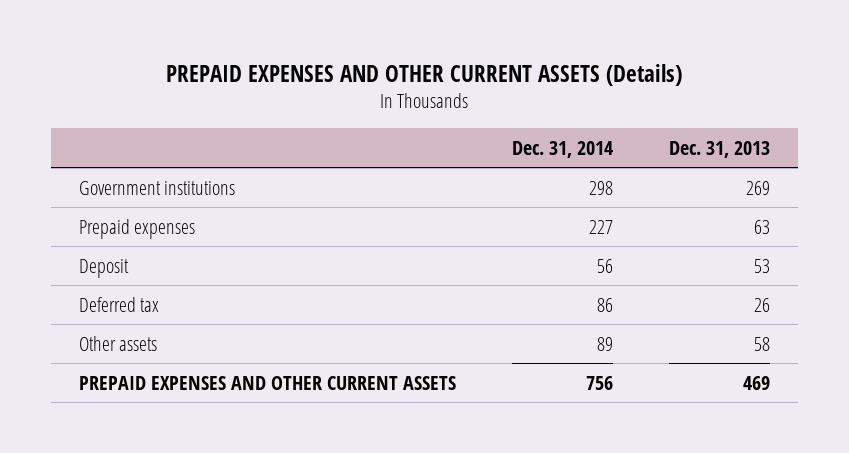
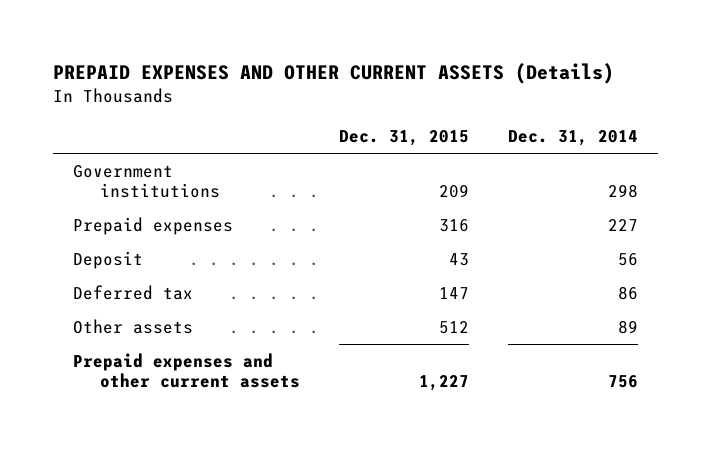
[669,140,771,158] Dec. 31, 2013 -> none
none -> [338,130,469,147] Dec. 31, 2015
[78,375,456,390] PREPAID EXPENSES AND OTHER CURRENT ASSETS -> [72,352,300,389] Prepaid expenses and other current assets

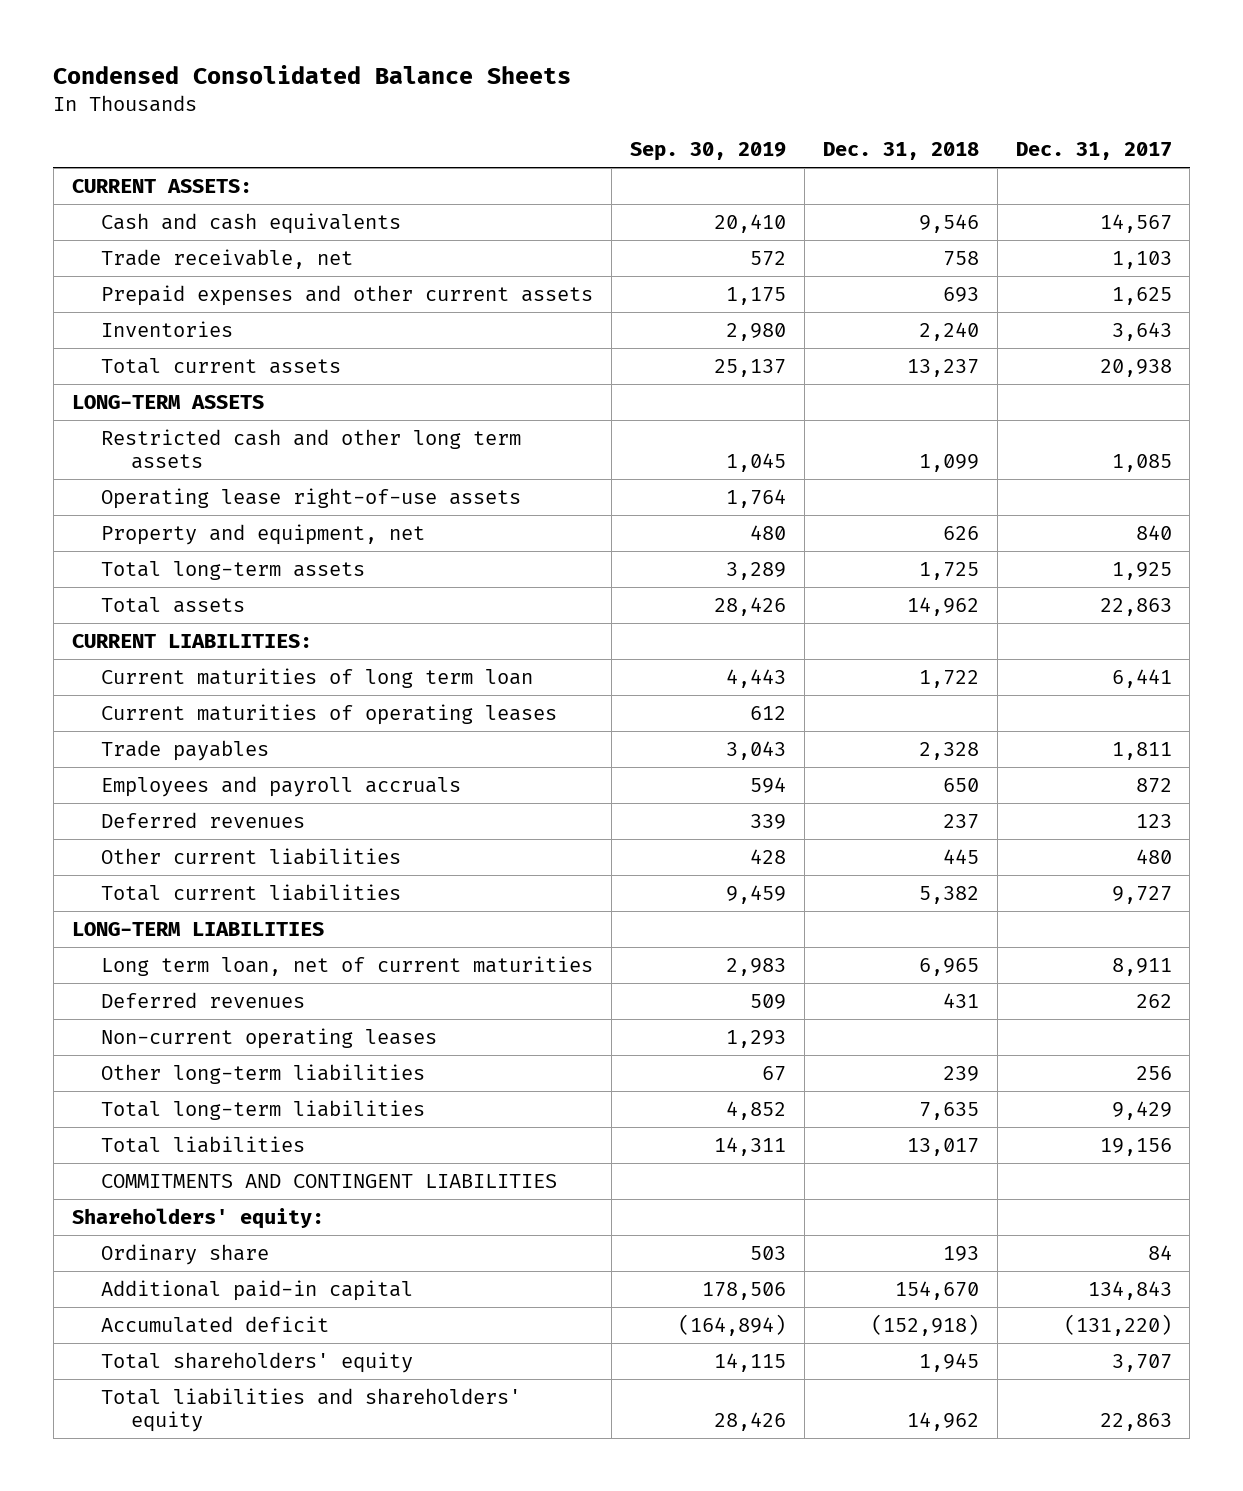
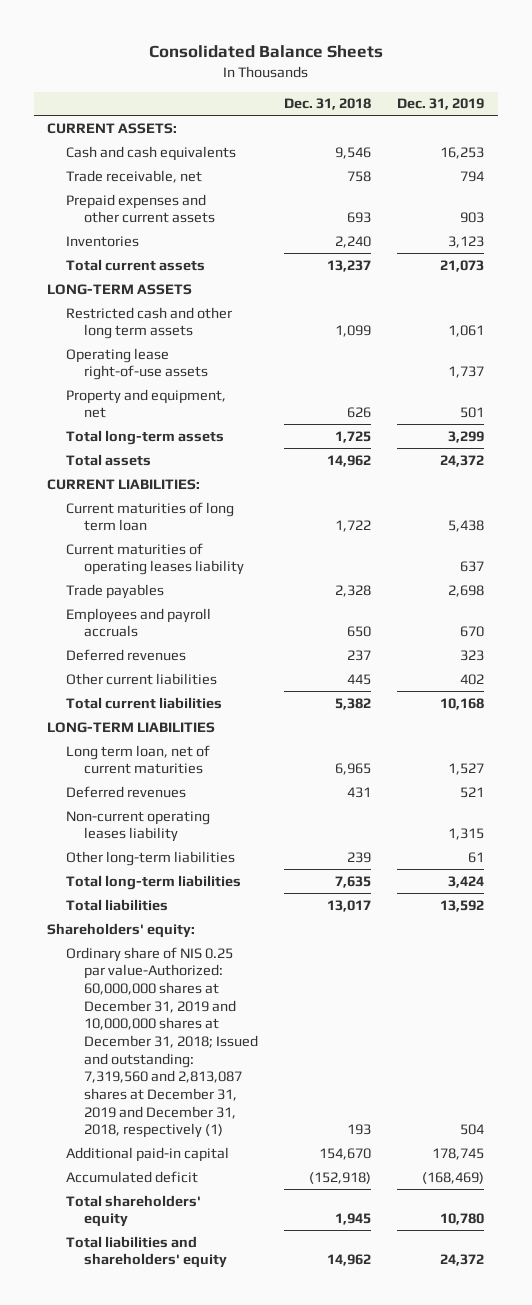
[53,65,572,85] Condensed Consolidated Balance Sheets -> [148,45,383,59] Consolidated Balance Sheets
[630,142,787,162] Sep. 30, 2019 -> none
[1015,142,1172,161] Dec. 31, 2017 -> none
none -> [397,98,485,111] Dec. 31, 2019
[101,703,558,725] Current maturities of operating leases -> [65,542,244,576] Current maturities of operating leases liability
[101,1027,438,1049] Non-current operating leases -> [65,810,210,843] Non-current operating leases liability
[101,1173,558,1188] COMMITMENTS AND CONTINGENT LIABILITIES -> none
[101,1243,270,1265] Ordinary share -> [65,946,258,1139] Ordinary share of NIS 0.25 par value-Authorized: 60,000,000 shares at December 31, 2019 and 10,000,000 shares at December 31, 2018; Issued and outstanding: 7,319,560 and 2,813,087 shares at December 31, 2019 and December 31, 2018, respectively (1)

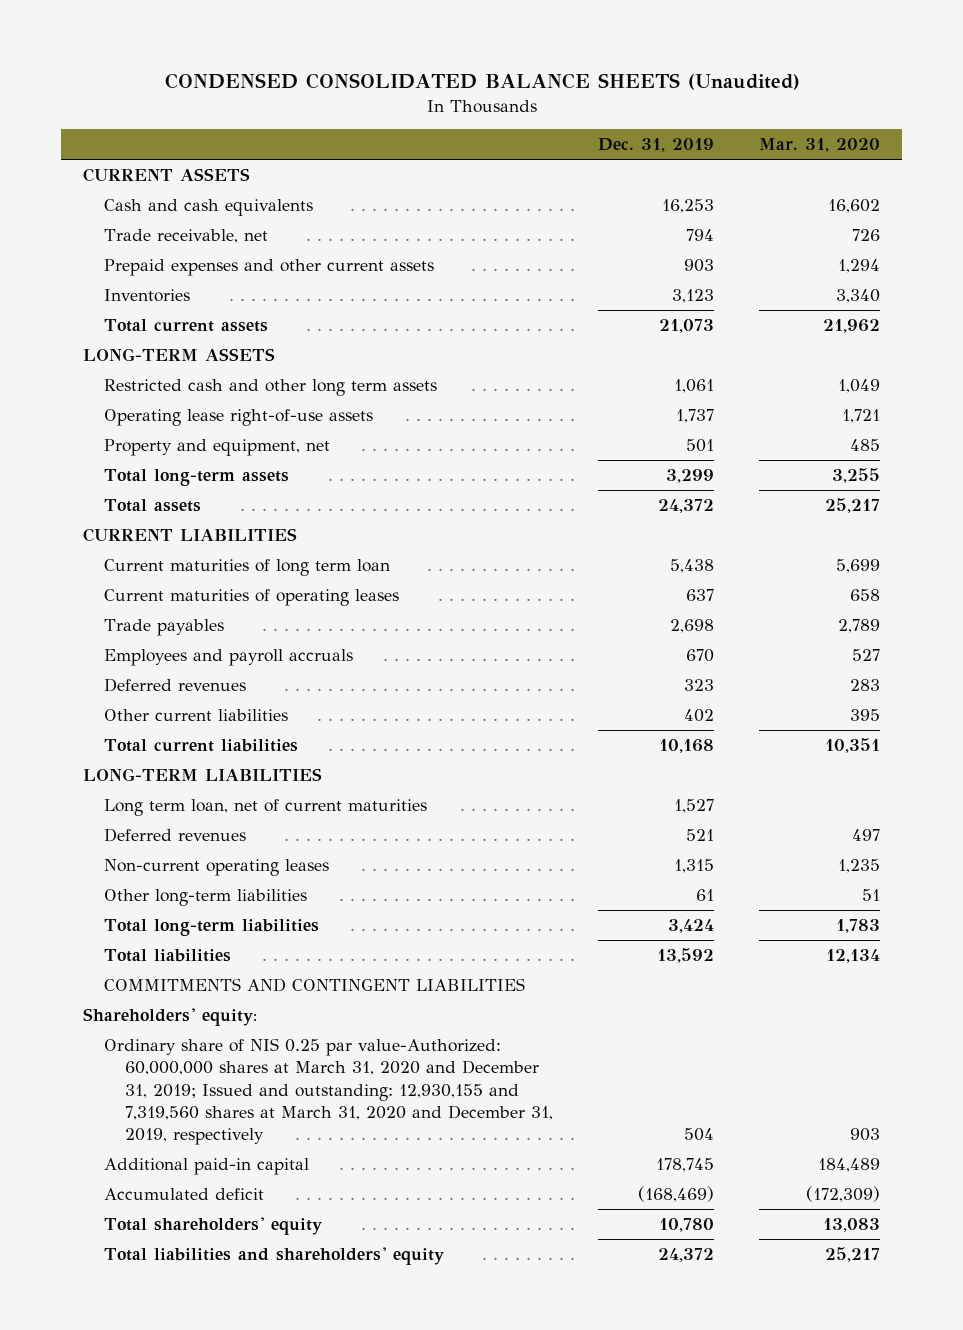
[148,45,383,59] Consolidated Balance Sheets -> [164,72,800,90] CONDENSED CONSOLIDATED BALANCE SHEETS (Unaudited)
[283,98,371,111] Dec. 31, 2018 -> none
none -> [758,138,880,153] Mar. 31, 2020
[47,122,178,134] CURRENT ASSETS: -> [83,168,251,183] CURRENT ASSETS
[47,478,201,490] CURRENT LIABILITIES: -> [83,528,298,543] CURRENT LIABILITIES
[65,542,244,576] Current maturities of operating leases liability -> [104,589,400,607] Current maturities of operating leases
[65,810,210,843] Non-current operating leases liability -> [104,859,330,877] Non-current operating leases
none -> [104,978,526,993] COMMITMENTS AND CONTINGENT LIABILITIES
[65,946,258,1139] Ordinary share of NIS 0.25 par value-Authorized: 60,000,000 shares at December 31, 2019 and 10,000,000 shares at December 31, 2018; Issued and outstanding: 7,319,560 and 2,813,087 shares at December 31, 2019 and December 31, 2018, respectively (1) -> [104,1038,553,1146] Ordinary share of NIS 0.25 par value-Authorized: 60,000,000 shares at March 31, 2020 and December 31, 2019; Issued and outstanding: 12,930,155 and 7,319,560 shares at March 31, 2020 and December 31, 2019, respectively

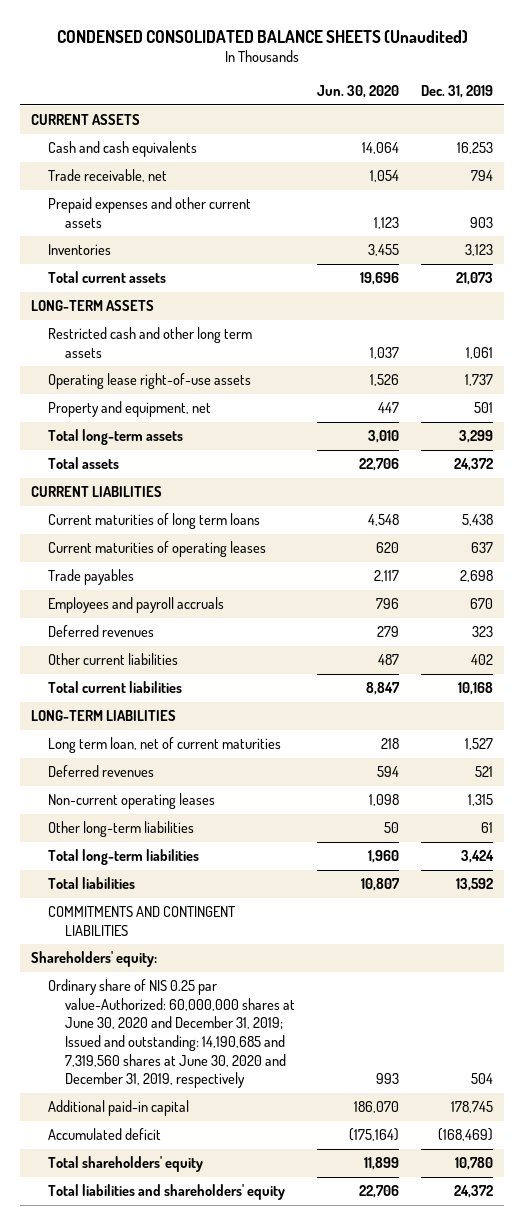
[758,138,880,153] Mar. 31, 2020 -> none
none -> [316,85,399,99] Jun. 30, 2020
[104,559,391,577] Current maturities of long term loan -> [47,513,260,530] Current maturities of long term loans
[104,1038,553,1146] Ordinary share of NIS 0.25 par value-Authorized: 60,000,000 shares at March 31, 2020 and December 31, 2019; Issued and outstanding: 12,930,155 and 7,319,560 shares at March 31, 2020 and December 31, 2019, respectively -> [47,979,295,1089] Ordinary share of NIS 0.25 par value-Authorized: 60,000,000 shares at June 30, 2020 and December 31, 2019; Issued and outstanding: 14,190,685 and 7,319,560 shares at June 30, 2020 and December 31, 2019, respectively

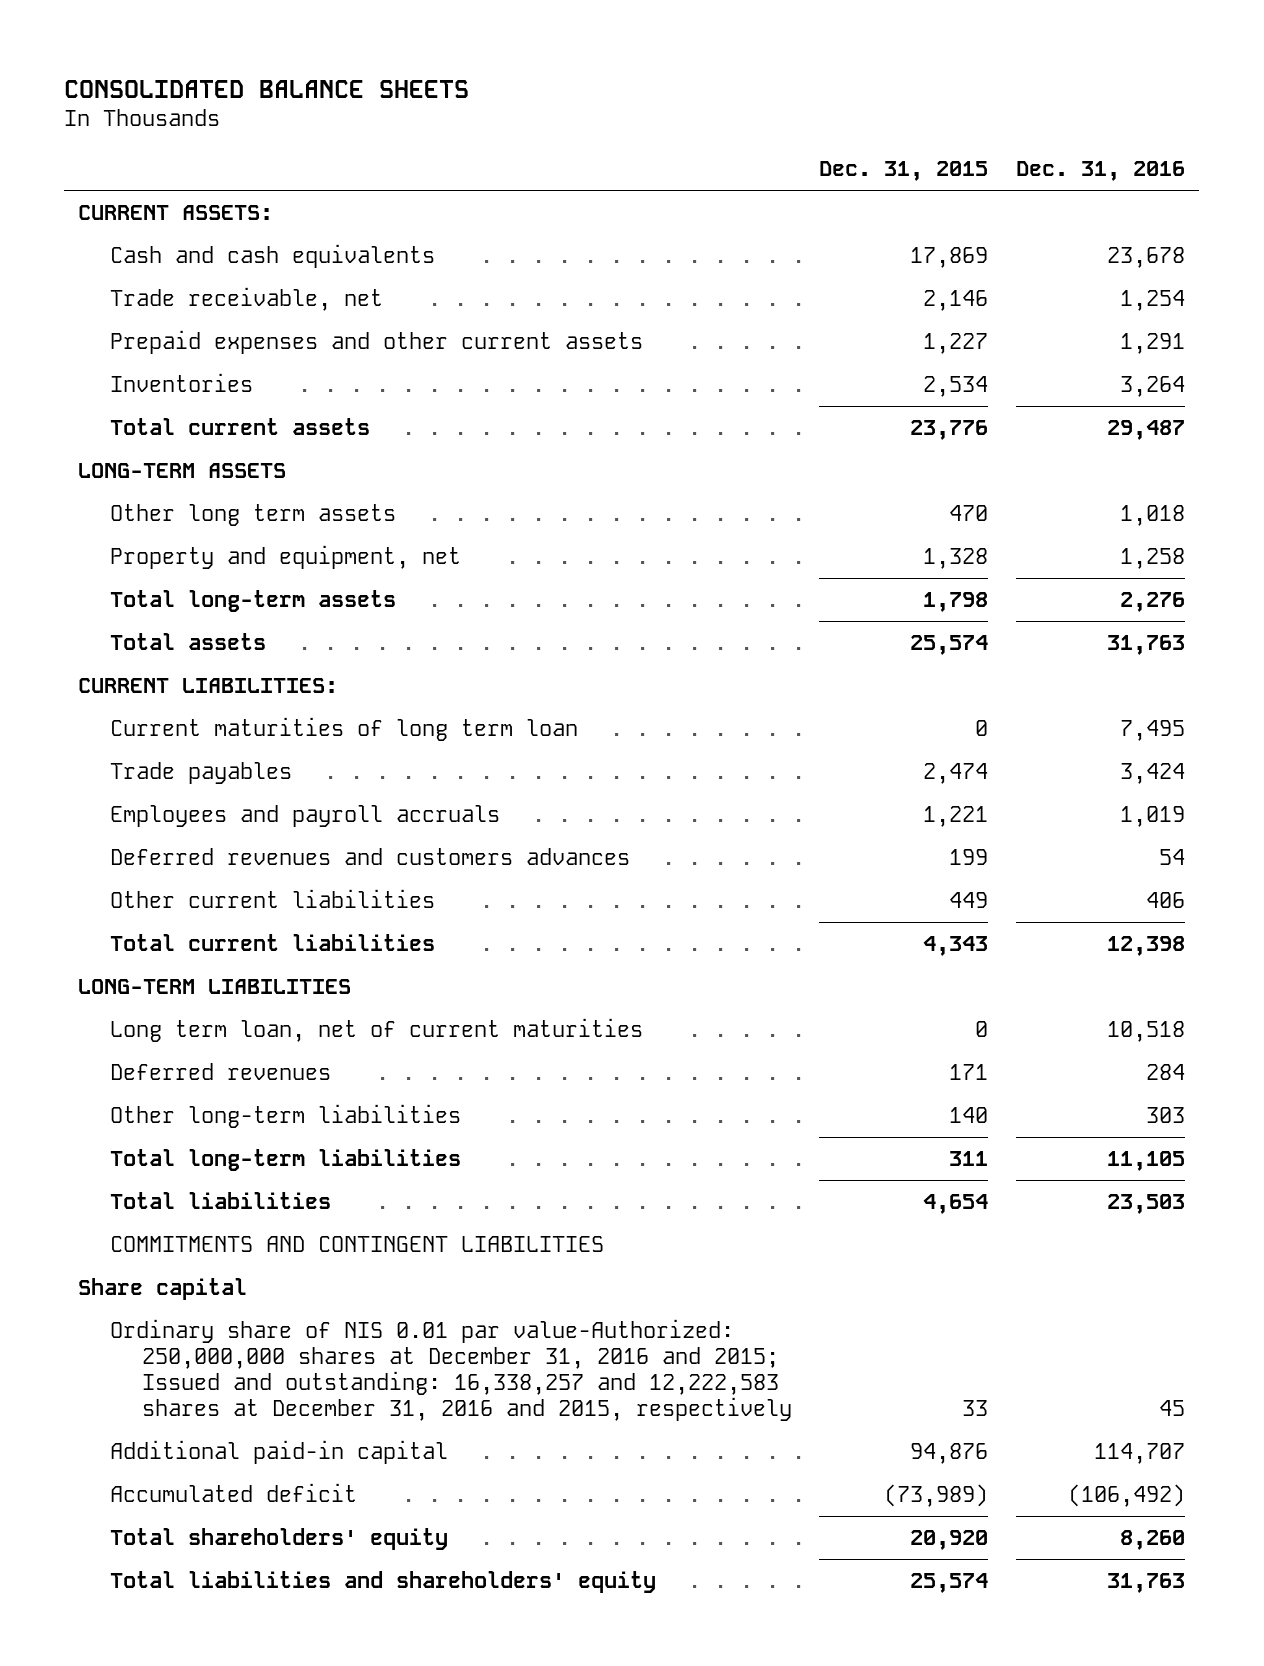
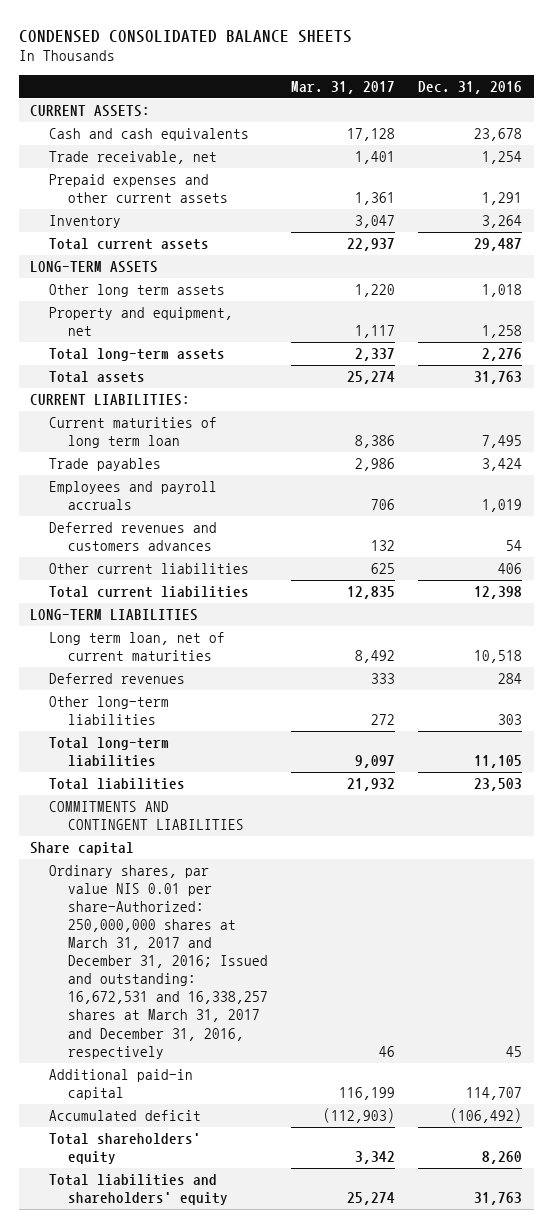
[64,79,470,98] CONSOLIDATED BALANCE SHEETS -> [19,30,353,44] CONDENSED CONSOLIDATED BALANCE SHEETS
[819,161,989,182] Dec. 31, 2015 -> none
none -> [291,80,396,94] Mar. 31, 2017
[109,372,253,392] Inventories -> [49,215,122,229] Inventory
[109,1318,792,1422] Ordinary share of NIS 0.01 par value-Authorized: 250,000,000 shares at December 31, 2016 and 2015; Issued and outstanding: 16,338,257 and 12,222,583 shares at December 31, 2016 and 2015, respectively -> [49,865,269,1059] Ordinary shares, par value NIS 0.01 per share-Authorized: 250,000,000 shares at March 31, 2017 and December 31, 2016; Issued and outstanding: 16,672,531 and 16,338,257 shares at March 31, 2017 and December 31, 2016, respectively

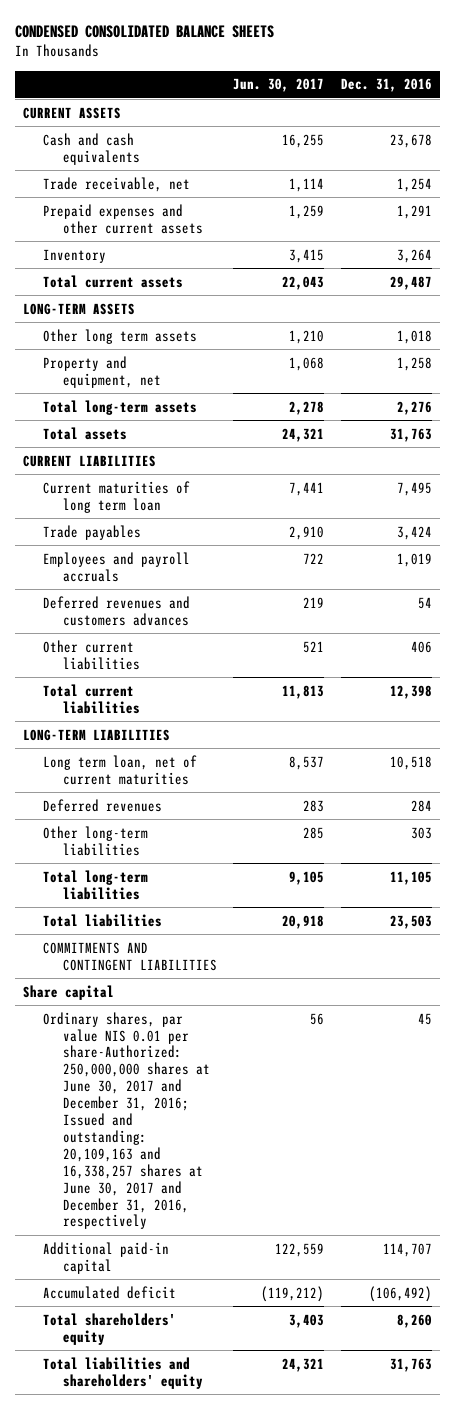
[291,80,396,94] Mar. 31, 2017 -> none
none -> [233,78,325,93] Jun. 30, 2017
[30,105,151,118] CURRENT ASSETS: -> [22,106,121,119] CURRENT ASSETS
[30,394,191,407] CURRENT LIABILITIES: -> [22,454,156,467] CURRENT LIABILITIES
[49,865,269,1059] Ordinary shares, par value NIS 0.01 per share-Authorized: 250,000,000 shares at March 31, 2017 and December 31, 2016; Issued and outstanding: 16,672,531 and 16,338,257 shares at March 31, 2017 and December 31, 2016, respectively -> [42,1011,210,1230] Ordinary shares, par value NIS 0.01 per share-Authorized: 250,000,000 shares at June 30, 2017 and December 31, 2016; Issued and outstanding: 20,109,163 and 16,338,257 shares at June 30, 2017 and December 31, 2016, respectively

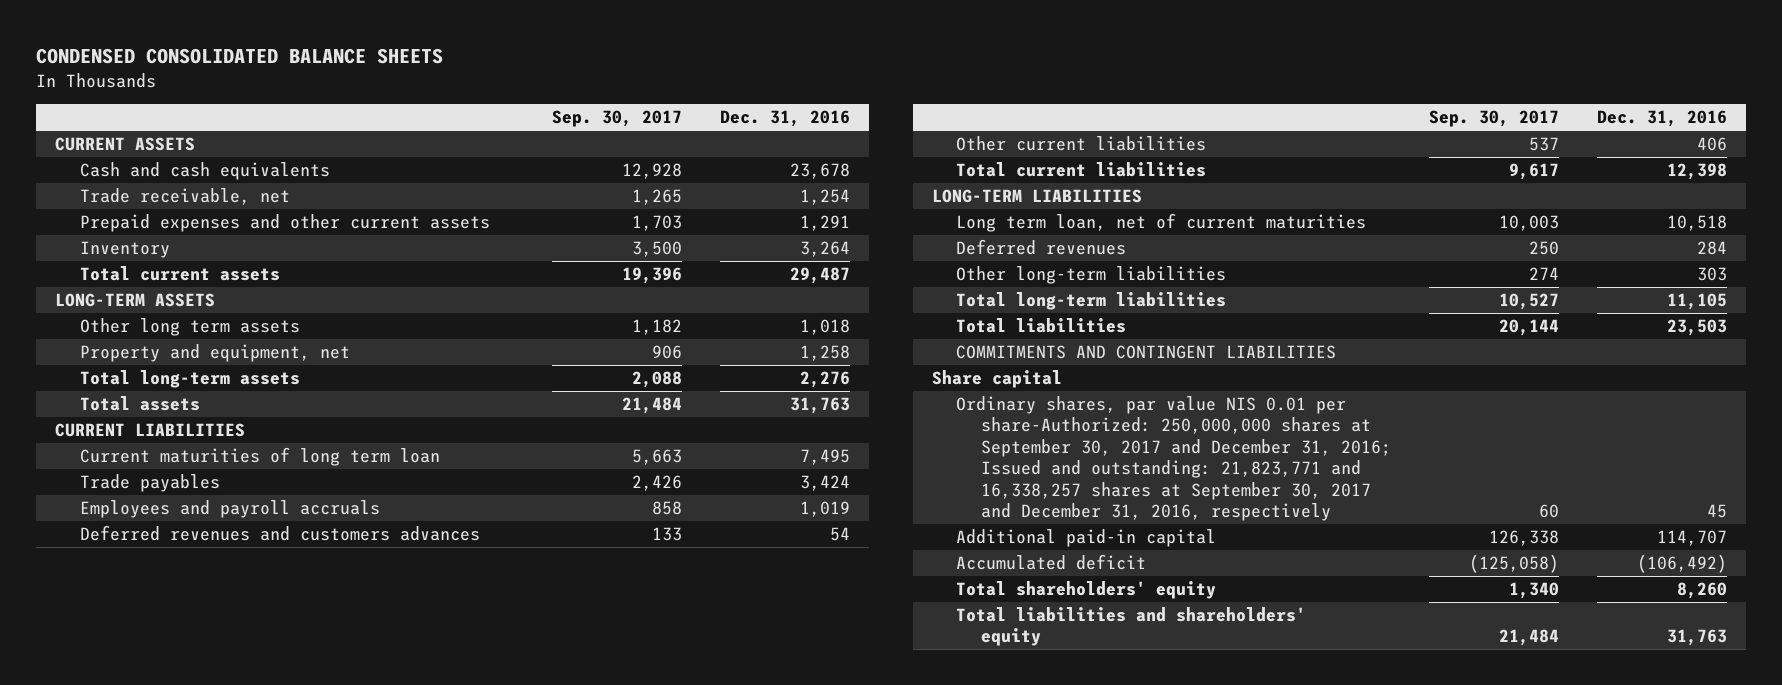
[233,78,325,93] Jun. 30, 2017 -> none
none -> [552,110,683,128] Sep. 30, 2017
[42,1011,210,1230] Ordinary shares, par value NIS 0.01 per share-Authorized: 250,000,000 shares at June 30, 2017 and December 31, 2016; Issued and outstanding: 20,109,163 and 16,338,257 shares at June 30, 2017 and December 31, 2016, respectively -> [956,396,1391,522] Ordinary shares, par value NIS 0.01 per share-Authorized: 250,000,000 shares at September 30, 2017 and December 31, 2016; Issued and outstanding: 21,823,771 and 16,338,257 shares at September 30, 2017 and December 31, 2016, respectively

